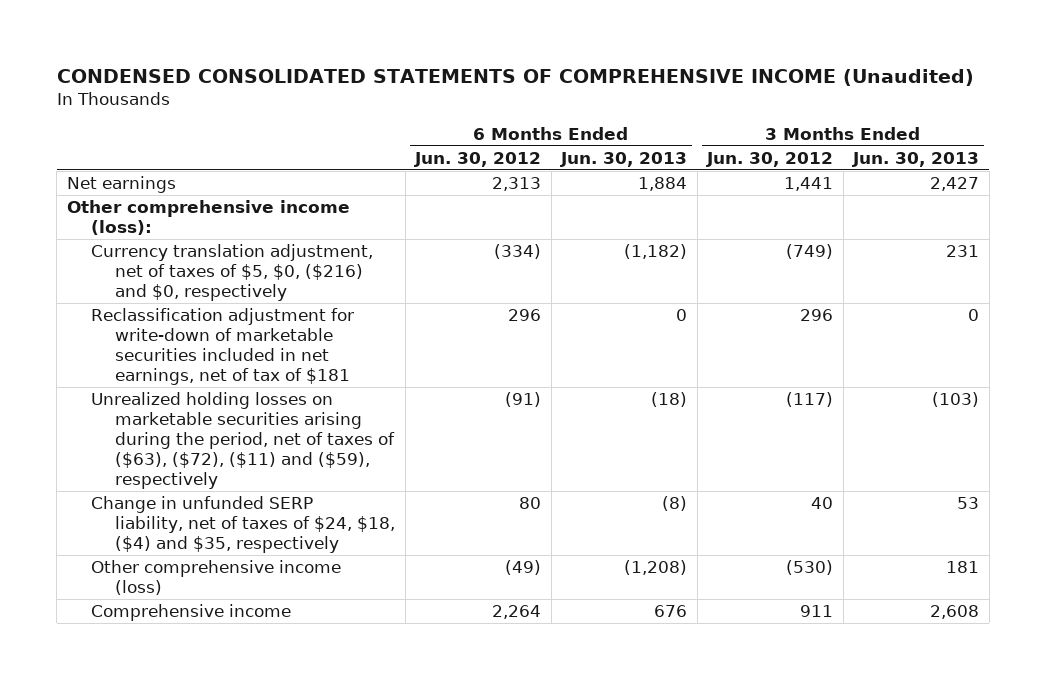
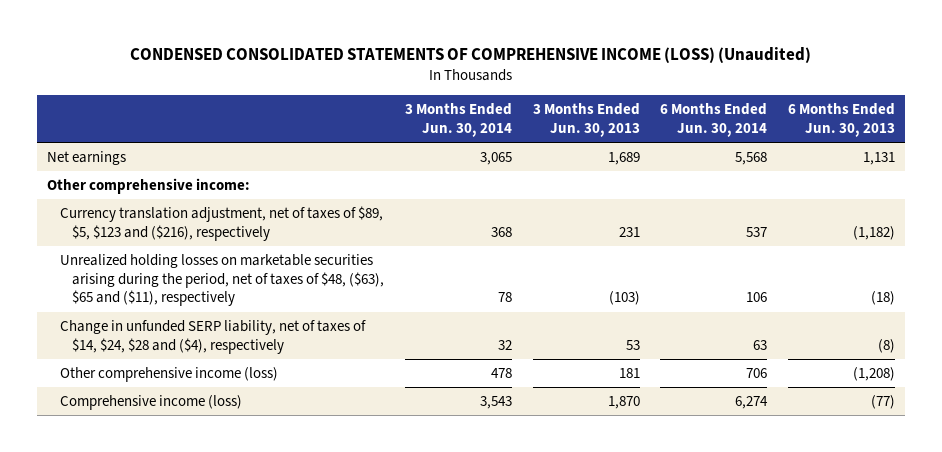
[56,68,974,86] CONDENSED CONSOLIDATED STATEMENTS OF COMPREHENSIVE INCOME (Unaudited) -> [130,47,812,64] CONDENSED CONSOLIDATED STATEMENTS OF COMPREHENSIVE INCOME (LOSS) (Unaudited)
[414,151,542,167] Jun. 30, 2012 -> none
[706,151,834,167] Jun. 30, 2012 -> none
none -> [404,103,512,138] 3 Months Ended Jun. 30, 2014
none -> [660,103,768,138] 6 Months Ended Jun. 30, 2014
[91,308,355,385] Reclassification adjustment for write-down of marketable securities included in net earnings, net of tax of $181 -> none
[638,177,688,192] 1,884 -> [862,152,895,166] 1,131
[930,177,980,192] 2,427 -> [607,152,640,166] 1,689
[66,200,350,236] Other comprehensive income (loss): -> [47,178,251,195] Other comprehensive income:
[91,244,374,302] Currency translation adjustment, net of taxes of $5, $0, ($216) and $0, respectively -> [59,206,383,241] Currency translation adjustment, net of taxes of $89, $5, $123 and ($216), respectively
[91,392,396,489] Unrealized holding losses on marketable securities arising during the period, net of taxes of ($63), ($72), ($11) and ($59), respectively -> [59,254,385,307] Unrealized holding losses on marketable securities arising during the period, net of taxes of $48, ($63), $65 and ($11), respectively
[91,496,396,554] Change in unfunded SERP liability, net of taxes of $24, $18, ($4) and $35, respectively -> [59,320,366,354] Change in unfunded SERP liability, net of taxes of $14, $24, $28 and ($4), respectively
[91,604,292,622] Comprehensive income -> [59,395,242,411] Comprehensive income (loss)
[654,605,688,618] 676 -> [870,395,895,410] (77)
[930,605,980,620] 2,608 -> [607,396,640,410] 1,870

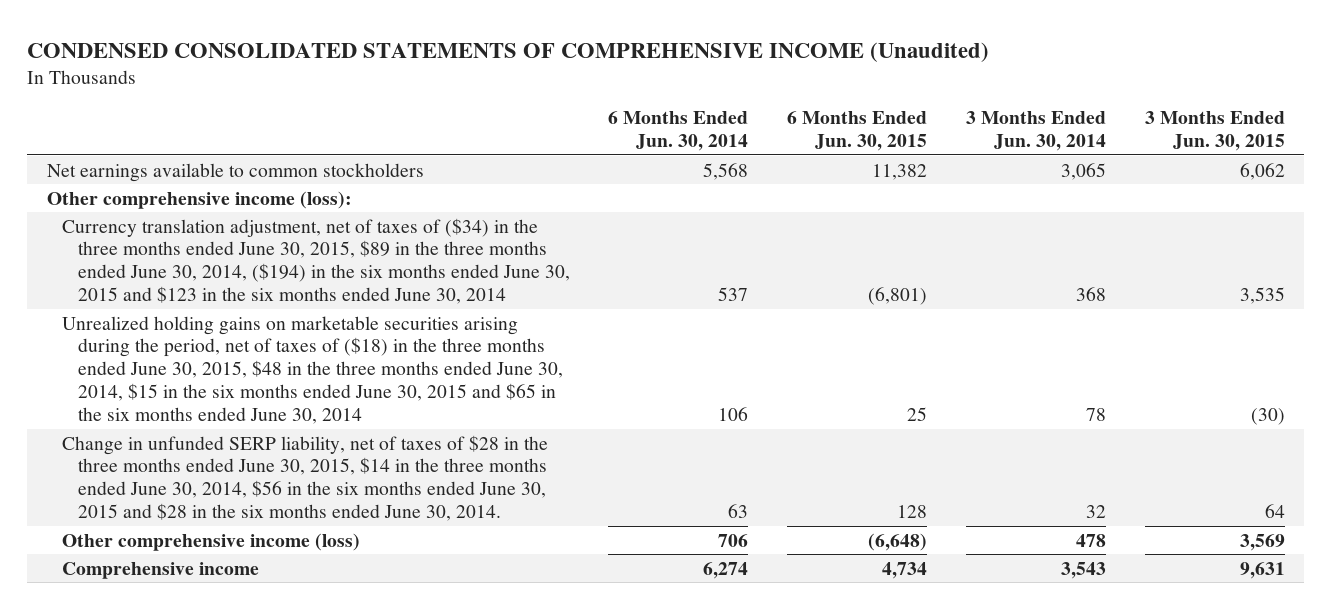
[130,47,812,64] CONDENSED CONSOLIDATED STATEMENTS OF COMPREHENSIVE INCOME (LOSS) (Unaudited) -> [27,41,990,62] CONDENSED CONSOLIDATED STATEMENTS OF COMPREHENSIVE INCOME (Unaudited)
[532,103,640,138] 3 Months Ended Jun. 30, 2013 -> none
[787,103,895,138] 6 Months Ended Jun. 30, 2013 -> none
none -> [787,111,928,152] 6 Months Ended Jun. 30, 2015
none -> [1144,111,1285,152] 3 Months Ended Jun. 30, 2015
[47,151,127,166] Net earnings -> [46,162,424,182] Net earnings available to common stockholders
[47,178,251,195] Other comprehensive income: -> [46,190,352,209] Other comprehensive income (loss):
[59,206,383,241] Currency translation adjustment, net of taxes of $89, $5, $123 and ($216), respectively -> [62,217,570,305] Currency translation adjustment, net of taxes of ($34) in the three months ended June 30, 2015, $89 in the three months ended June 30, 2014, ($194) in the six months ended June 30, 2015 and $123 in the six months ended June 30, 2014
[59,254,385,307] Unrealized holding losses on marketable securities arising during the period, net of taxes of $48, ($63), $65 and ($11), respectively -> [62,315,563,425] Unrealized holding gains on marketable securities arising during the period, net of taxes of ($18) in the three months ended June 30, 2015, $48 in the three months ended June 30, 2014, $15 in the six months ended June 30, 2015 and $65 in the six months ended June 30, 2014
[59,320,366,354] Change in unfunded SERP liability, net of taxes of $14, $24, $28 and ($4), respectively -> [62,434,549,522] Change in unfunded SERP liability, net of taxes of $28 in the three months ended June 30, 2015, $14 in the three months ended June 30, 2014, $56 in the six months ended June 30, 2015 and $28 in the six months ended June 30, 2014.
[59,395,242,411] Comprehensive income (loss) -> [62,561,260,579] Comprehensive income

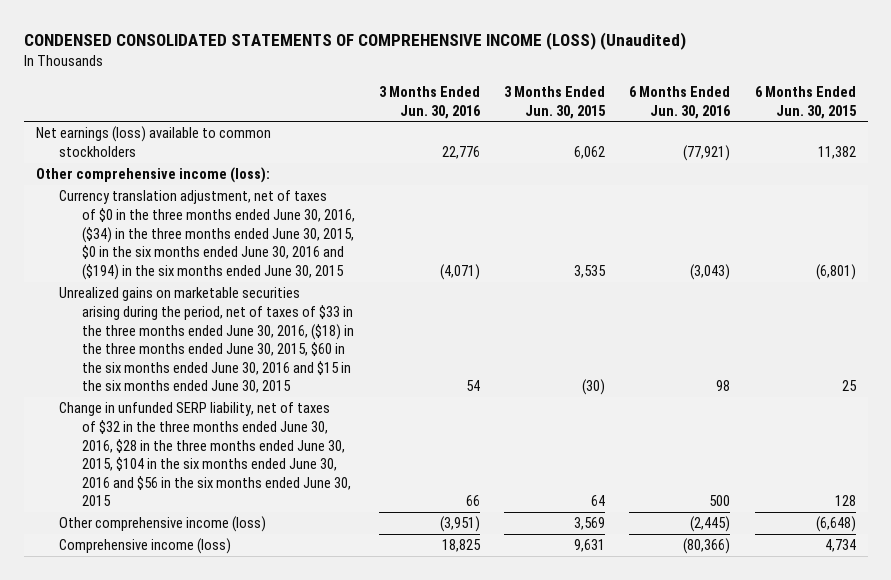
[27,41,990,62] CONDENSED CONSOLIDATED STATEMENTS OF COMPREHENSIVE INCOME (Unaudited) -> [23,32,686,51] CONDENSED CONSOLIDATED STATEMENTS OF COMPREHENSIVE INCOME (LOSS) (Unaudited)
[608,111,749,152] 6 Months Ended Jun. 30, 2014 -> none
[965,111,1106,152] 3 Months Ended Jun. 30, 2014 -> none
none -> [379,85,482,119] 3 Months Ended Jun. 30, 2016
none -> [629,85,732,119] 6 Months Ended Jun. 30, 2016
[46,162,424,182] Net earnings available to common stockholders -> [35,126,271,157] Net earnings (loss) available to common stockholders
[62,217,570,305] Currency translation adjustment, net of taxes of ($34) in the three months ended June 30, 2015, $89 in the three months ended June 30, 2014, ($194) in the six months ended June 30, 2015 and $123 in the six months ended June 30, 2014 -> [58,190,356,280] Currency translation adjustment, net of taxes of $0 in the three months ended June 30, 2016, ($34) in the three months ended June 30, 2015, $0 in the six months ended June 30, 2016 and ($194) in the six months ended June 30, 2015
[62,315,563,425] Unrealized holding gains on marketable securities arising during the period, net of taxes of ($18) in the three months ended June 30, 2015, $48 in the three months ended June 30, 2014, $15 in the six months ended June 30, 2015 and $65 in the six months ended June 30, 2014 -> [58,287,355,394] Unrealized gains on marketable securities arising during the period, net of taxes of $33 in the three months ended June 30, 2016, ($18) in the three months ended June 30, 2015, $60 in the six months ended June 30, 2016 and $15 in the six months ended June 30, 2015
[62,434,549,522] Change in unfunded SERP liability, net of taxes of $28 in the three months ended June 30, 2015, $14 in the three months ended June 30, 2014, $56 in the six months ended June 30, 2015 and $28 in the six months ended June 30, 2014. -> [58,402,352,507] Change in unfunded SERP liability, net of taxes of $32 in the three months ended June 30, 2016, $28 in the three months ended June 30, 2015, $104 in the six months ended June 30, 2016 and $56 in the six months ended June 30, 2015
[62,561,260,579] Comprehensive income -> [58,538,231,555] Comprehensive income (loss)

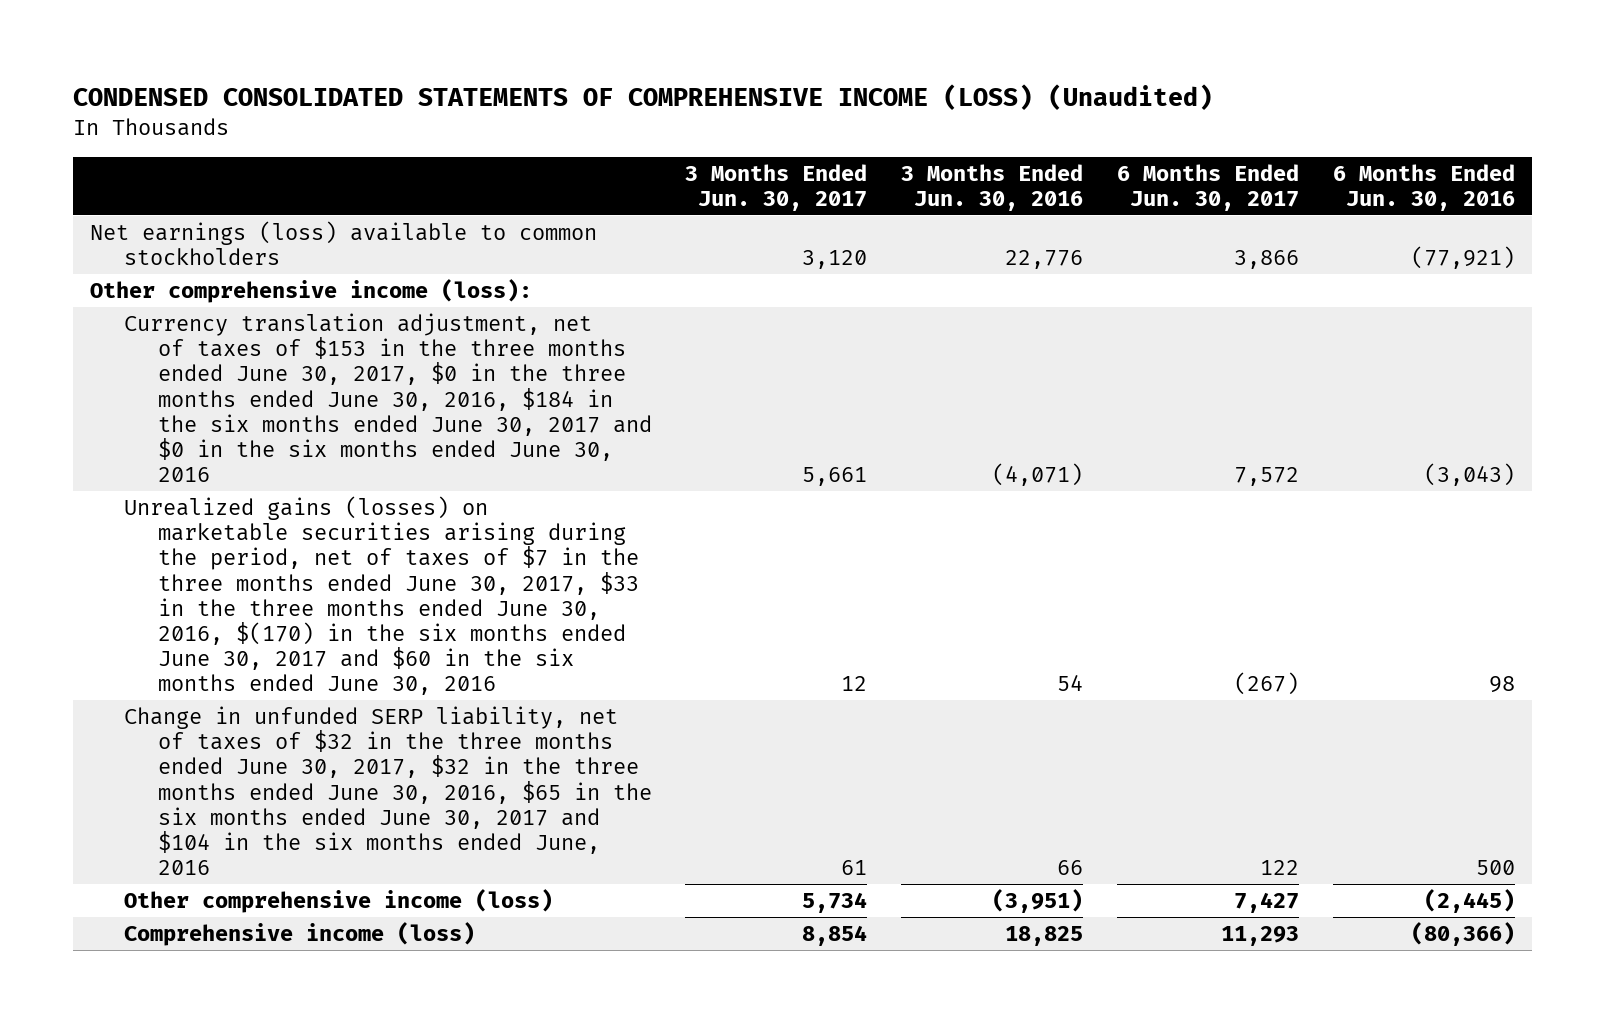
[504,85,607,119] 3 Months Ended Jun. 30, 2015 -> none
[754,85,857,119] 6 Months Ended Jun. 30, 2015 -> none
none -> [685,163,868,211] 3 Months Ended Jun. 30, 2017
none -> [1117,163,1300,211] 6 Months Ended Jun. 30, 2017
[58,190,356,280] Currency translation adjustment, net of taxes of $0 in the three months ended June 30, 2016, ($34) in the three months ended June 30, 2015, $0 in the six months ended June 30, 2016 and ($194) in the six months ended June 30, 2015 -> [123,313,652,483] Currency translation adjustment, net of taxes of $153 in the three months ended June 30, 2017, $0 in the three months ended June 30, 2016, $184 in the six months ended June 30, 2017 and $0 in the six months ended June 30, 2016
[58,287,355,394] Unrealized gains on marketable securities arising during the period, net of taxes of $33 in the three months ended June 30, 2016, ($18) in the three months ended June 30, 2015, $60 in the six months ended June 30, 2016 and $15 in the six months ended June 30, 2015 -> [123,496,639,696] Unrealized gains (losses) on marketable securities arising during the period, net of taxes of $7 in the three months ended June 30, 2017, $33 in the three months ended June 30, 2016, $(170) in the six months ended June 30, 2017 and $60 in the six months ended June 30, 2016
[58,402,352,507] Change in unfunded SERP liability, net of taxes of $32 in the three months ended June 30, 2016, $28 in the three months ended June 30, 2015, $104 in the six months ended June 30, 2016 and $56 in the six months ended June 30, 2015 -> [123,706,652,876] Change in unfunded SERP liability, net of taxes of $32 in the three months ended June 30, 2017, $32 in the three months ended June 30, 2016, $65 in the six months ended June 30, 2017 and $104 in the six months ended June, 2016

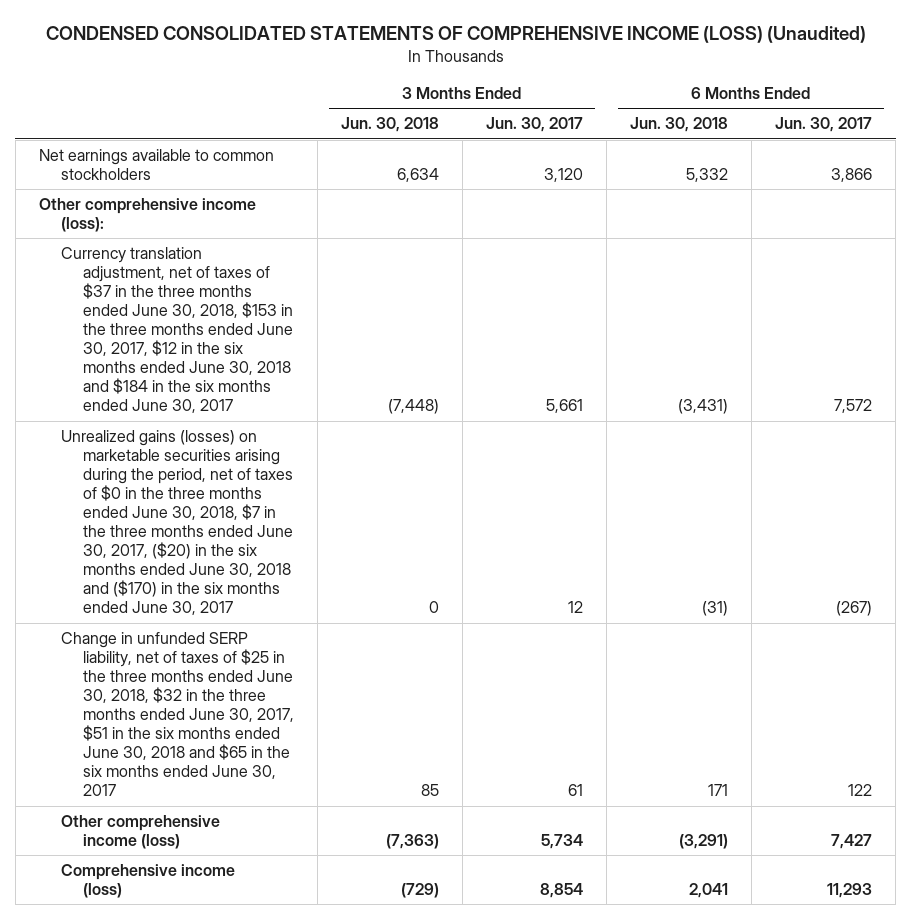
[901,163,1084,211] 3 Months Ended Jun. 30, 2016 -> none
[1333,163,1516,211] 6 Months Ended Jun. 30, 2016 -> none
none -> [341,117,440,133] Jun. 30, 2018
none -> [630,117,729,133] Jun. 30, 2018
[90,221,598,266] Net earnings (loss) available to common stockholders -> [38,148,274,181] Net earnings available to common stockholders
[123,313,652,483] Currency translation adjustment, net of taxes of $153 in the three months ended June 30, 2017, $0 in the three months ended June 30, 2016, $184 in the six months ended June 30, 2017 and $0 in the six months ended June 30, 2016 -> [60,246,293,414] Currency translation adjustment, net of taxes of $37 in the three months ended June 30, 2018, $153 in the three months ended June 30, 2017, $12 in the six months ended June 30, 2018 and $184 in the six months ended June 30, 2017
[123,496,639,696] Unrealized gains (losses) on marketable securities arising during the period, net of taxes of $7 in the three months ended June 30, 2017, $33 in the three months ended June 30, 2016, $(170) in the six months ended June 30, 2017 and $60 in the six months ended June 30, 2016 -> [60,429,293,616] Unrealized gains (losses) on marketable securities arising during the period, net of taxes of $0 in the three months ended June 30, 2018, $7 in the three months ended June 30, 2017, ($20) in the six months ended June 30, 2018 and ($170) in the six months ended June 30, 2017
[123,706,652,876] Change in unfunded SERP liability, net of taxes of $32 in the three months ended June 30, 2017, $32 in the three months ended June 30, 2016, $65 in the six months ended June 30, 2017 and $104 in the six months ended June, 2016 -> [60,631,294,797] Change in unfunded SERP liability, net of taxes of $25 in the three months ended June 30, 2018, $32 in the three months ended June 30, 2017, $51 in the six months ended June 30, 2018 and $65 in the six months ended June 30, 2017

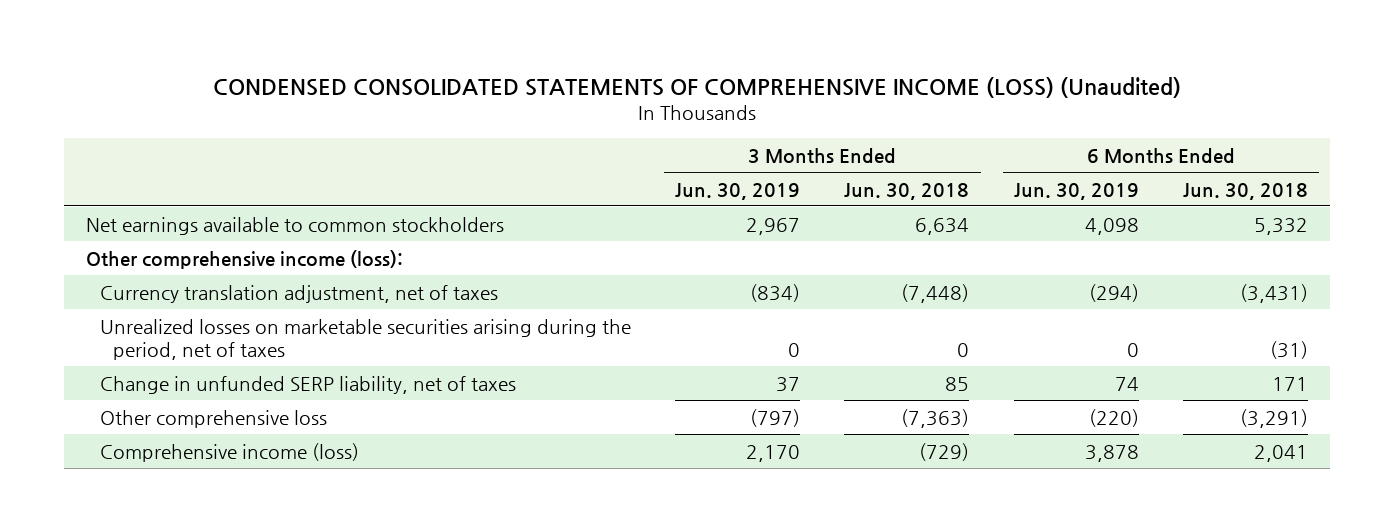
[486,117,584,133] Jun. 30, 2017 -> none
[775,117,873,133] Jun. 30, 2017 -> none
none -> [675,182,801,200] Jun. 30, 2019
none -> [1013,182,1139,200] Jun. 30, 2019
[60,246,293,414] Currency translation adjustment, net of taxes of $37 in the three months ended June 30, 2018, $153 in the three months ended June 30, 2017, $12 in the six months ended June 30, 2018 and $184 in the six months ended June 30, 2017 -> [99,284,498,303] Currency translation adjustment, net of taxes
[60,429,293,616] Unrealized gains (losses) on marketable securities arising during the period, net of taxes of $0 in the three months ended June 30, 2018, $7 in the three months ended June 30, 2017, ($20) in the six months ended June 30, 2018 and ($170) in the six months ended June 30, 2017 -> [99,318,631,360] Unrealized losses on marketable securities arising during the period, net of taxes
[60,631,294,797] Change in unfunded SERP liability, net of taxes of $25 in the three months ended June 30, 2018, $32 in the three months ended June 30, 2017, $51 in the six months ended June 30, 2018 and $65 in the six months ended June 30, 2017 -> [99,375,516,394] Change in unfunded SERP liability, net of taxes
[60,814,220,850] Other comprehensive income (loss) -> [99,409,327,428] Other comprehensive loss

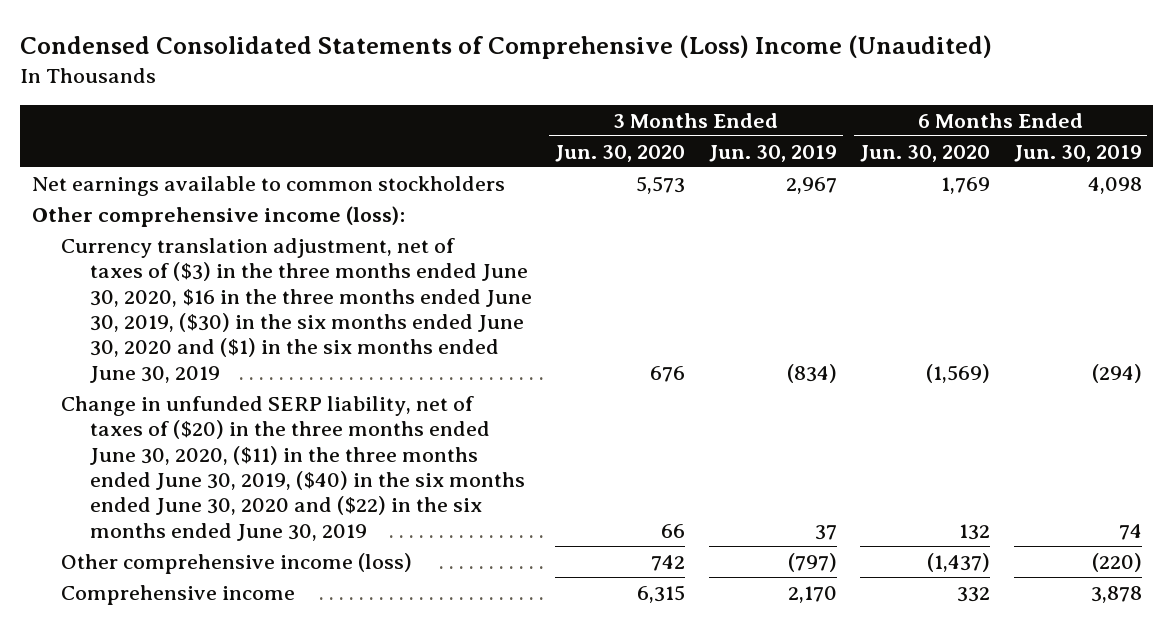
[213,76,1182,98] CONDENSED CONSOLIDATED STATEMENTS OF COMPREHENSIVE INCOME (LOSS) (Unaudited) -> [20,34,993,59] Condensed Consolidated Statements of Comprehensive (Loss) Income (Unaudited)
[844,182,970,200] Jun. 30, 2018 -> none
[1183,182,1309,200] Jun. 30, 2018 -> none
none -> [555,144,686,162] Jun. 30, 2020
none -> [860,144,991,162] Jun. 30, 2020
[99,318,631,360] Unrealized losses on marketable securities arising during the period, net of taxes -> none
[99,284,498,303] Currency translation adjustment, net of taxes -> [60,237,532,383] Currency translation adjustment, net of taxes of ($3) in the three months ended June 30, 2020, $16 in the three months ended June 30, 2019, ($30) in the six months ended June 30, 2020 and ($1) in the six months ended June 30, 2019
[99,375,516,394] Change in unfunded SERP liability, net of taxes -> [60,395,525,541] Change in unfunded SERP liability, net of taxes of ($20) in the three months ended June 30, 2020, ($11) in the three months ended June 30, 2019, ($40) in the six months ended June 30, 2020 and ($22) in the six months ended June 30, 2019
[99,409,327,428] Other comprehensive loss -> [60,552,412,574] Other comprehensive income (loss)
[99,442,359,462] Comprehensive income (loss) -> [60,584,295,605] Comprehensive income

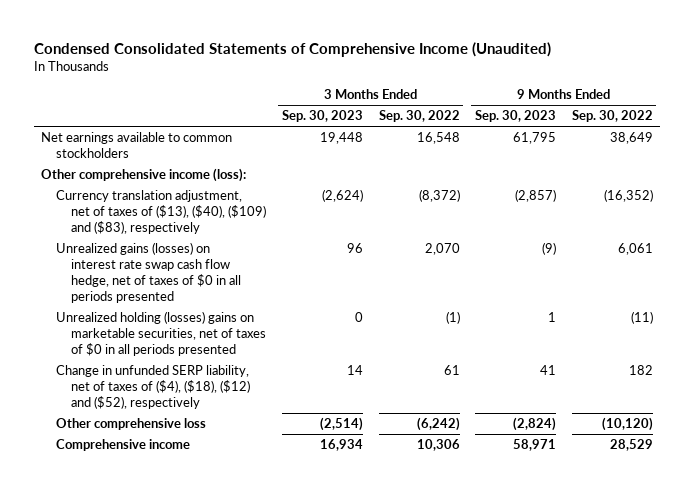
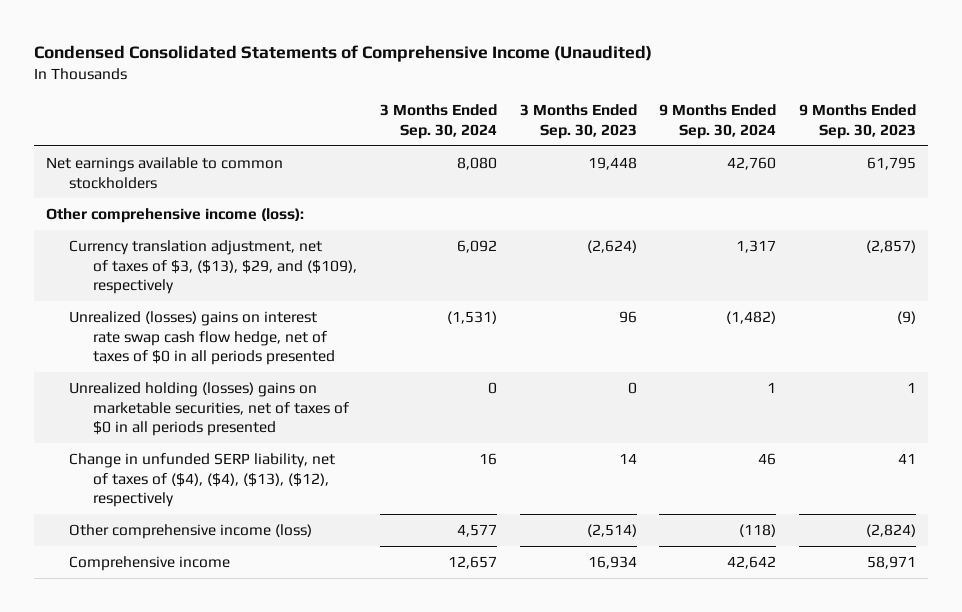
[378,110,460,123] Sep. 30, 2022 -> none
[571,110,653,123] Sep. 30, 2022 -> none
none -> [379,103,497,139] 3 Months Ended Sep. 30, 2024
none -> [659,103,777,139] 9 Months Ended Sep. 30, 2024
[56,190,267,235] Currency translation adjustment, net of taxes of ($13), ($40), ($109) and ($83), respectively -> [69,239,357,295] Currency translation adjustment, net of taxes of $3, ($13), $29, and ($109), respectively
[56,242,242,304] Unrealized gains (losses) on interest rate swap cash flow hedge, net of taxes of $0 in all periods presented -> [69,310,335,366] Unrealized (losses) gains on interest rate swap cash flow hedge, net of taxes of $0 in all periods presented
[56,365,251,410] Change in unfunded SERP liability, net of taxes of ($4), ($18), ($12) and ($52), respectively -> [69,452,336,508] Change in unfunded SERP liability, net of taxes of ($4), ($4), ($13), ($12), respectively
[56,418,207,431] Other comprehensive loss -> [69,523,313,539] Other comprehensive income (loss)

